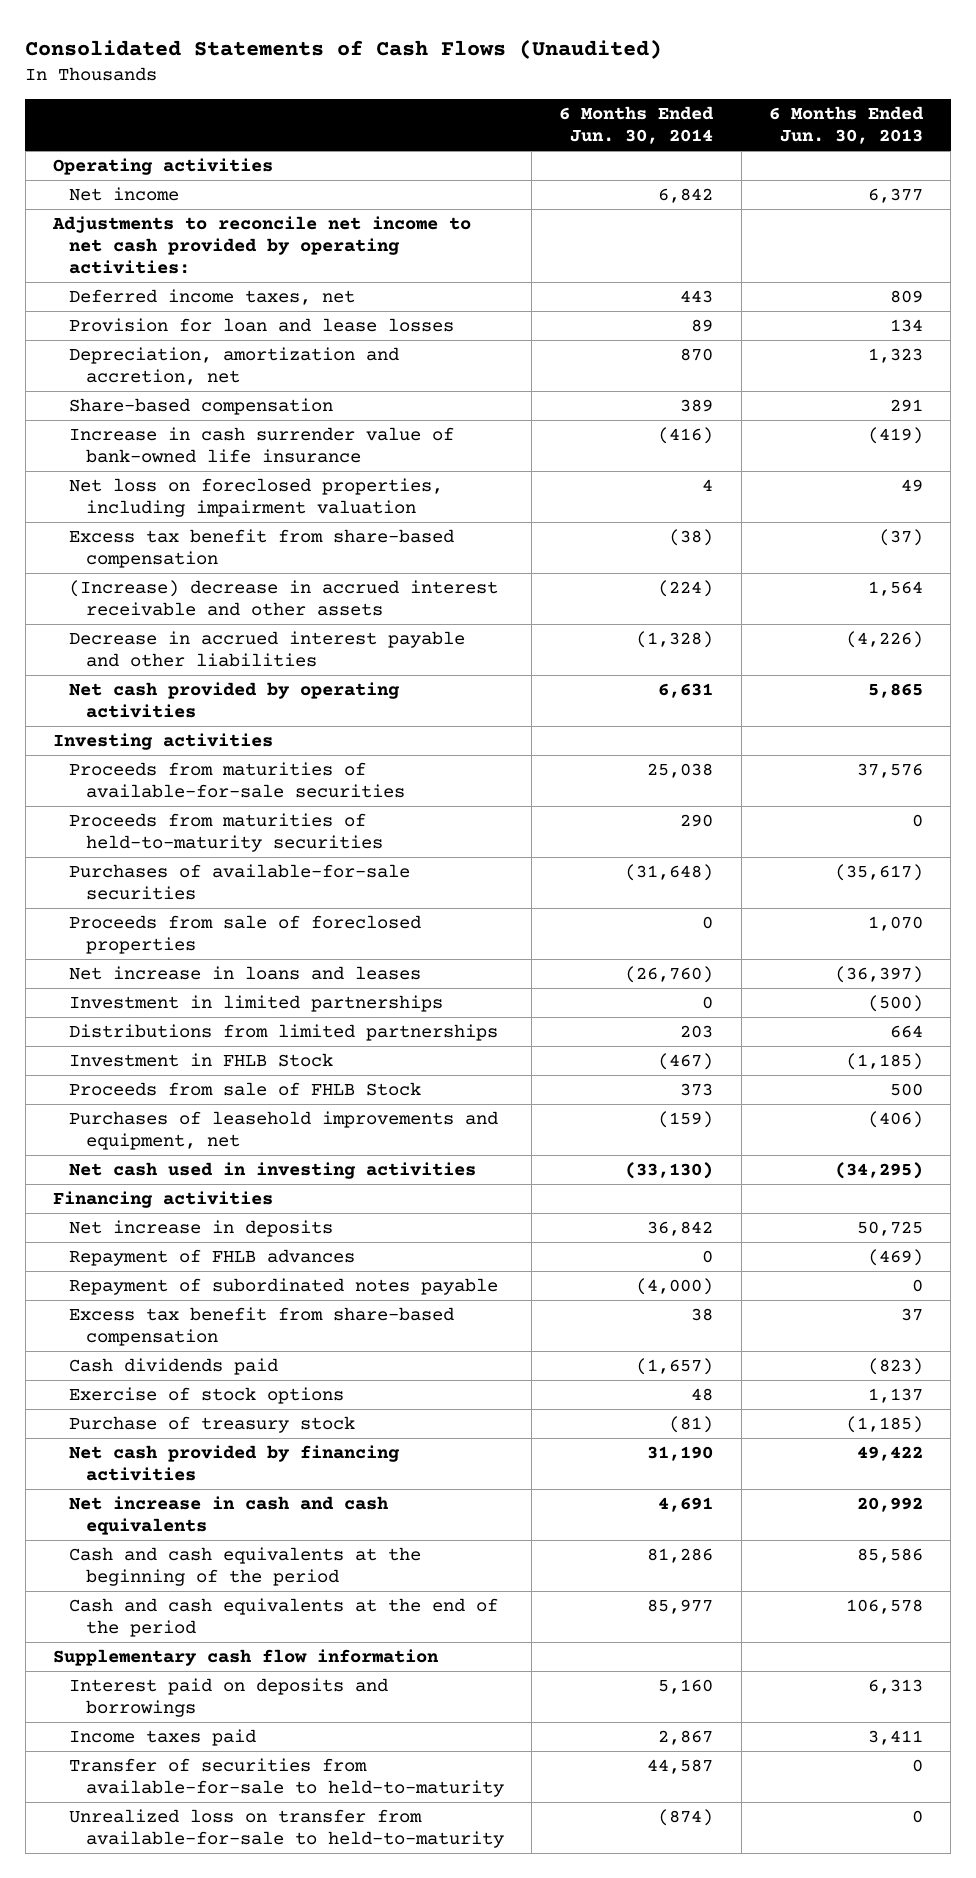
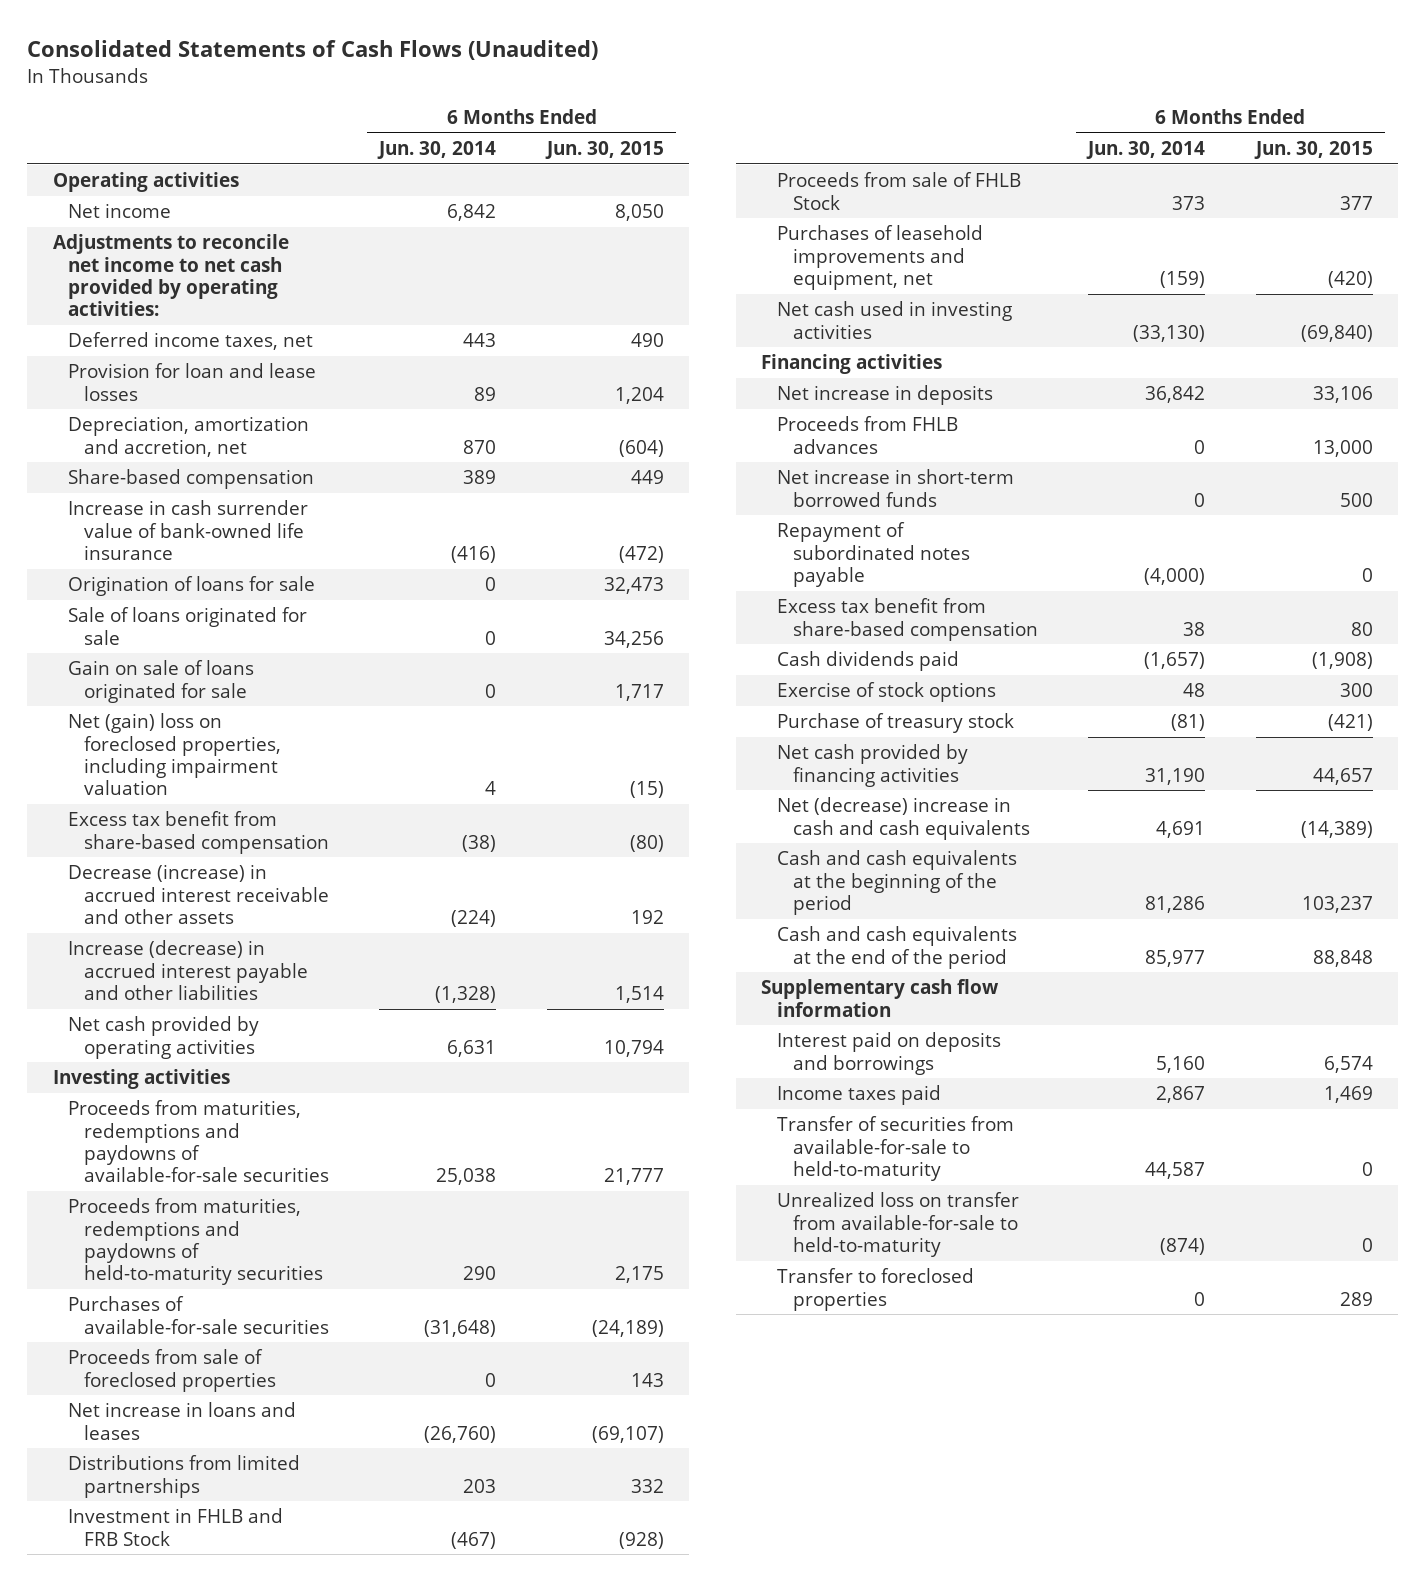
[769,106,925,145] 6 Months Ended Jun. 30, 2013 -> none
none -> [544,141,664,160] Jun. 30, 2015
none -> [68,576,316,597] Origination of loans for sale
none -> [68,607,308,645] Sale of loans originated for sale
none -> [68,660,255,703] Gain on sale of loans originated for sale
[69,477,444,517] Net loss on foreclosed properties, including impairment valuation -> [68,713,282,795] Net (gain) loss on foreclosed properties, including impairment valuation
[69,579,499,616] (Increase) decrease in accrued interest receivable and other assets -> [68,864,330,924] Decrease (increase) in accrued interest receivable and other assets
[69,630,466,667] Decrease in accrued interest payable and other liabilities -> [68,940,309,1000] Increase (decrease) in accrued interest payable and other liabilities
[69,761,405,798] Proceeds from maturities of available-for-sale securities -> [68,1100,330,1182] Proceeds from maturities, redemptions and paydowns of available-for-sale securities
[69,812,383,852] Proceeds from maturities of held-to-maturity securities -> [68,1198,324,1285] Proceeds from maturities, redemptions and paydowns of held-to-maturity securities
[69,994,444,1012] Investment in limited partnerships -> none
[69,1052,334,1067] Investment in FHLB Stock -> [68,1508,284,1546] Investment in FHLB and FRB Stock
[69,1248,356,1266] Repayment of FHLB advances -> none
none -> [777,416,959,454] Proceeds from FHLB advances
none -> [777,469,1015,507] Net increase in short-term borrowed funds
[69,1495,390,1535] Net increase in cash and cash equivalents -> [777,797,1030,840] Net (decrease) increase in cash and cash equivalents
none -> [777,1268,975,1311] Transfer to foreclosed properties

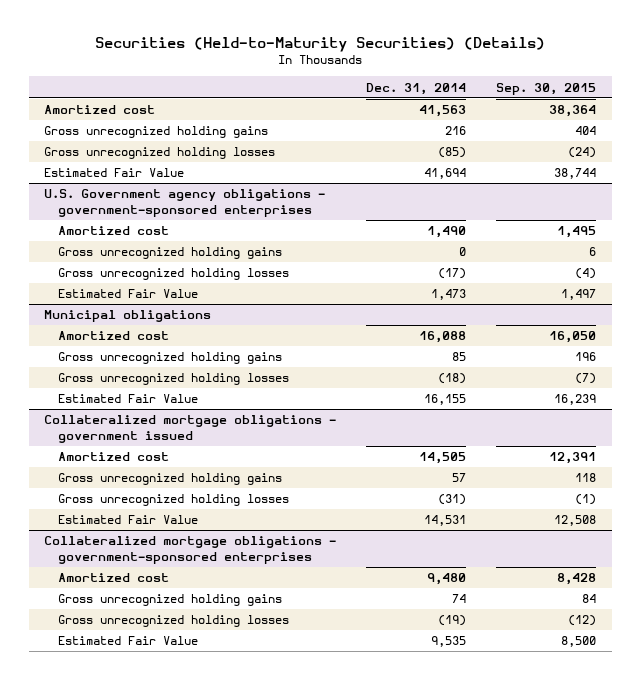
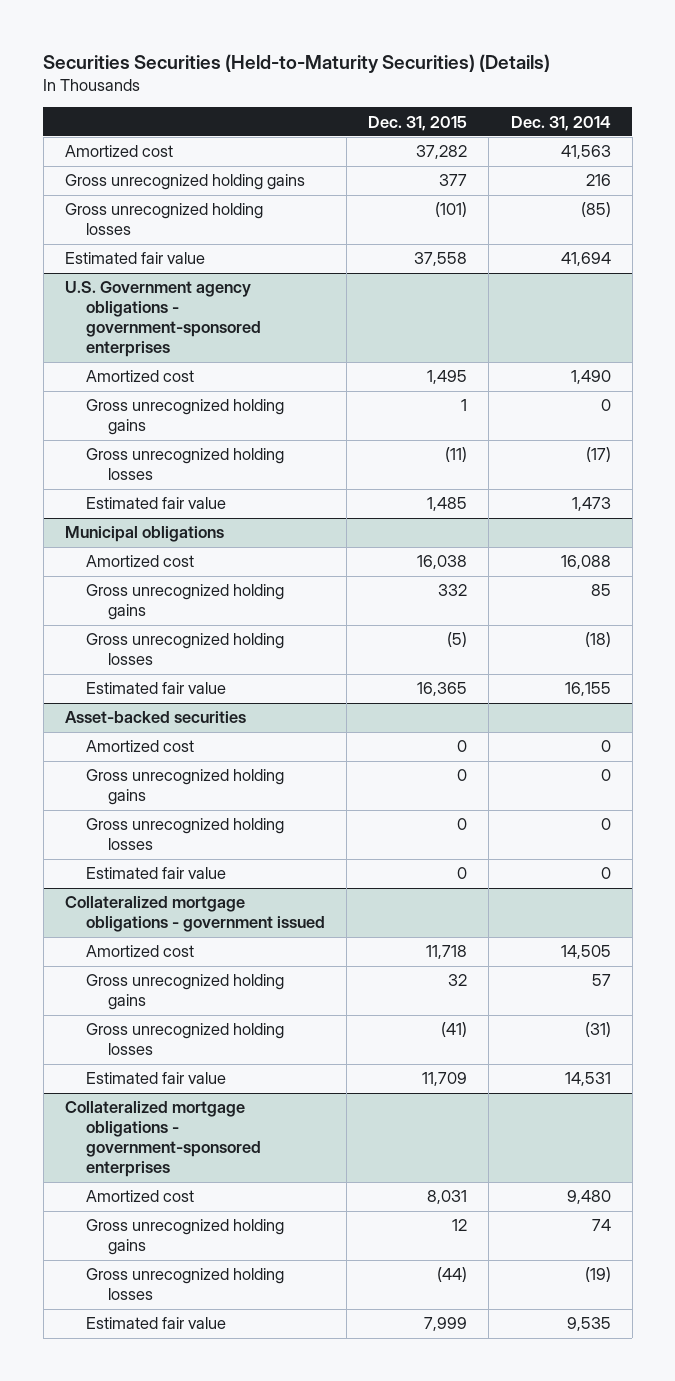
[95,36,546,52] Securities (Held-to-Maturity Securities) (Details) -> [43,53,551,73] Securities Securities (Held-to-Maturity Securities) (Details)
[496,82,597,95] Sep. 30, 2015 -> none
none -> [368,115,468,131] Dec. 31, 2015
[43,168,184,178] Estimated Fair Value -> [64,252,205,265] Estimated fair value
[57,289,198,299] Estimated Fair Value -> [86,497,227,510] Estimated fair value
[57,394,198,404] Estimated Fair Value -> [86,682,227,695] Estimated fair value
none -> [64,711,246,724] Asset-backed securities
none -> [86,740,195,753] Amortized cost
none -> [86,769,285,806] Gross unrecognized holding gains
none -> [86,818,285,851] Gross unrecognized holding losses
none -> [86,867,227,880] Estimated fair value
[57,515,198,525] Estimated Fair Value -> [86,1072,227,1085] Estimated fair value
[57,636,198,646] Estimated Fair Value -> [86,1317,227,1330] Estimated fair value

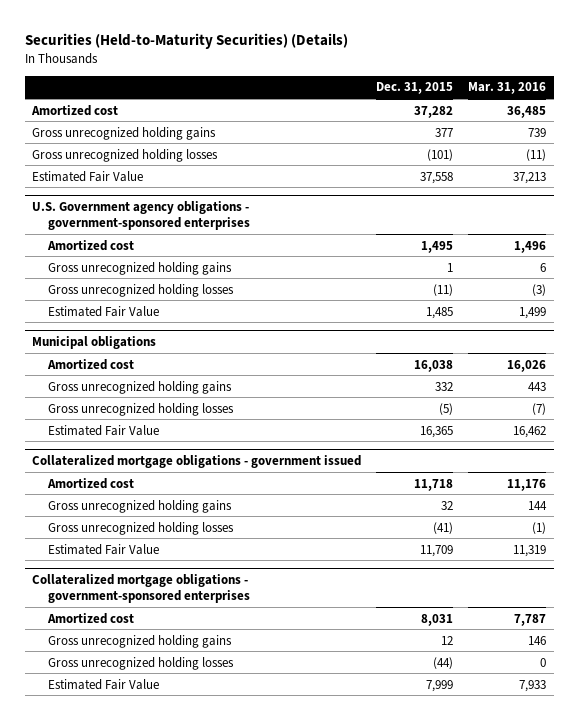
[43,53,551,73] Securities Securities (Held-to-Maturity Securities) (Details) -> [24,33,348,50] Securities (Held-to-Maturity Securities) (Details)
[510,115,611,131] Dec. 31, 2014 -> none
none -> [468,82,547,95] Mar. 31, 2016
[64,252,205,265] Estimated fair value -> [32,170,144,182] Estimated Fair Value
[86,497,227,510] Estimated fair value -> [48,305,160,317] Estimated Fair Value
[64,711,246,724] Asset-backed securities -> none
[86,740,195,753] Amortized cost -> none
[86,769,285,806] Gross unrecognized holding gains -> none
[86,818,285,851] Gross unrecognized holding losses -> none
[86,867,227,880] Estimated fair value -> none
[86,682,227,695] Estimated fair value -> [48,424,160,436] Estimated Fair Value
[86,1072,227,1085] Estimated fair value -> [48,543,160,555] Estimated Fair Value
[86,1317,227,1330] Estimated fair value -> [48,678,160,690] Estimated Fair Value

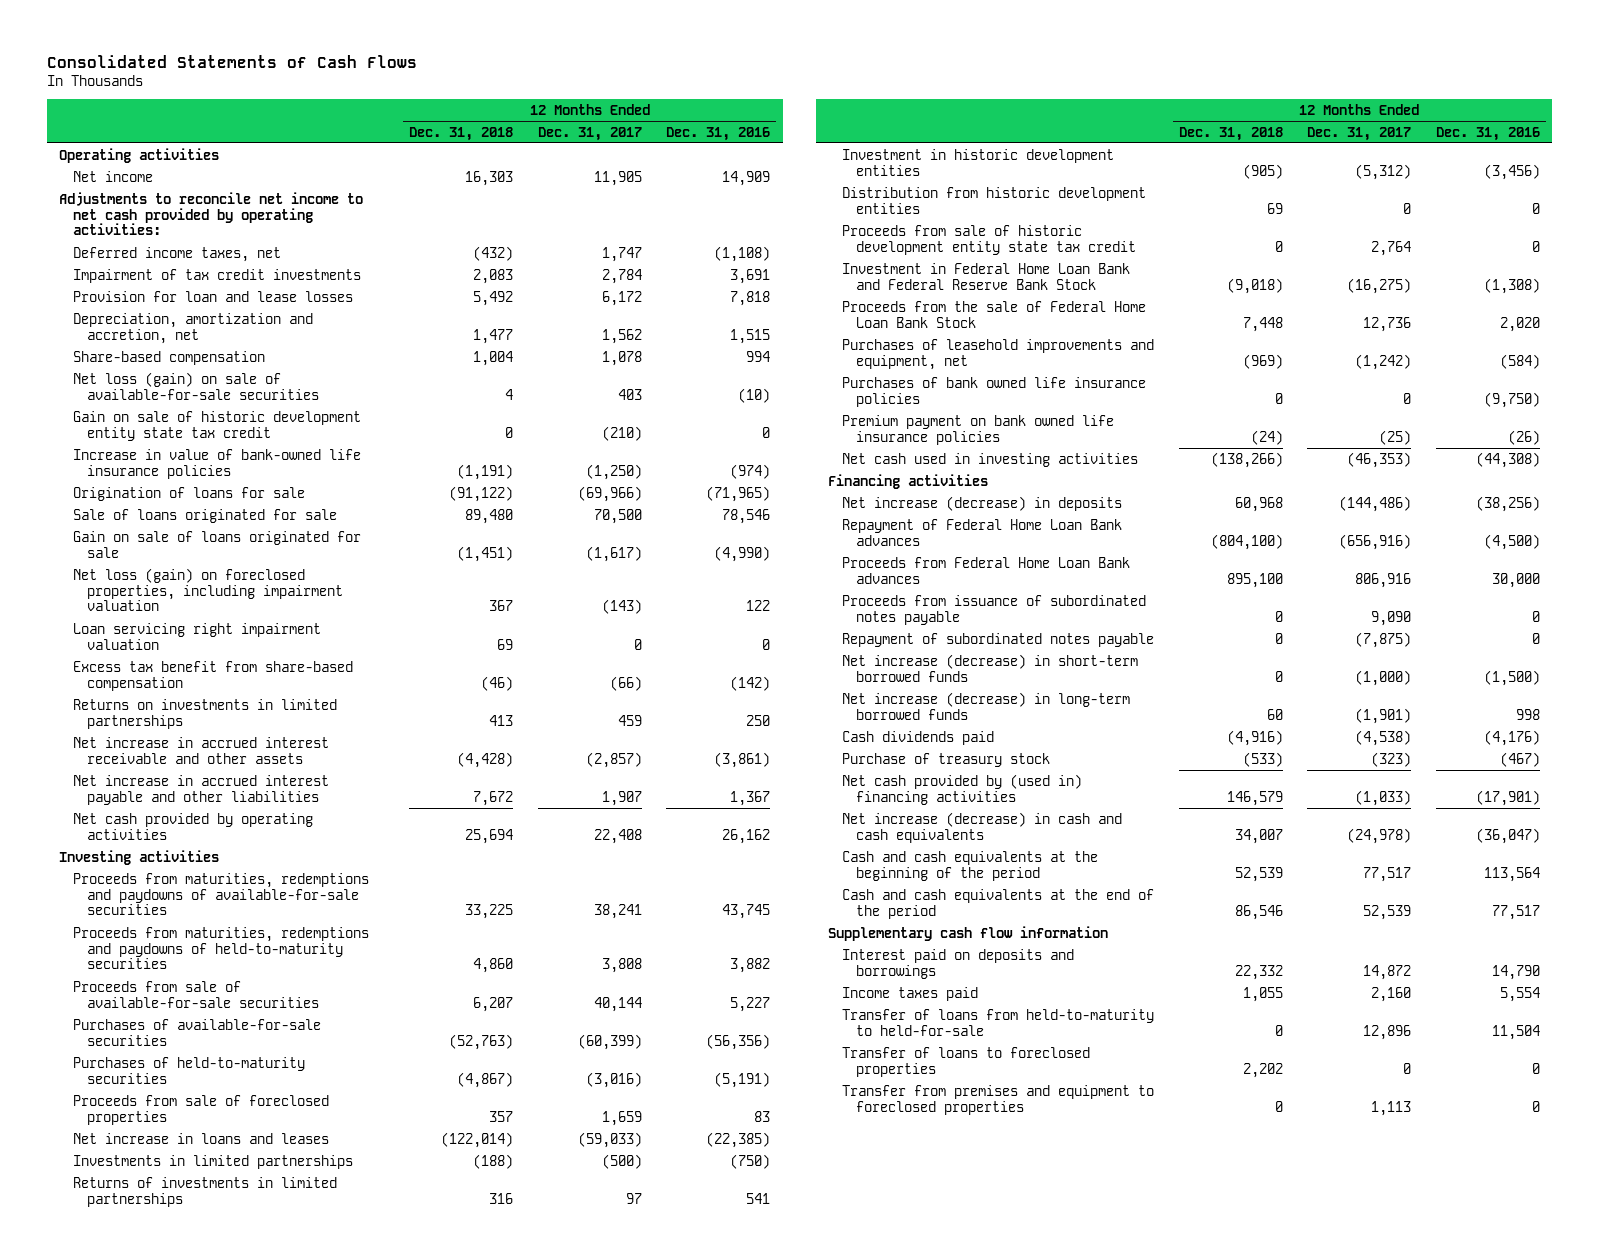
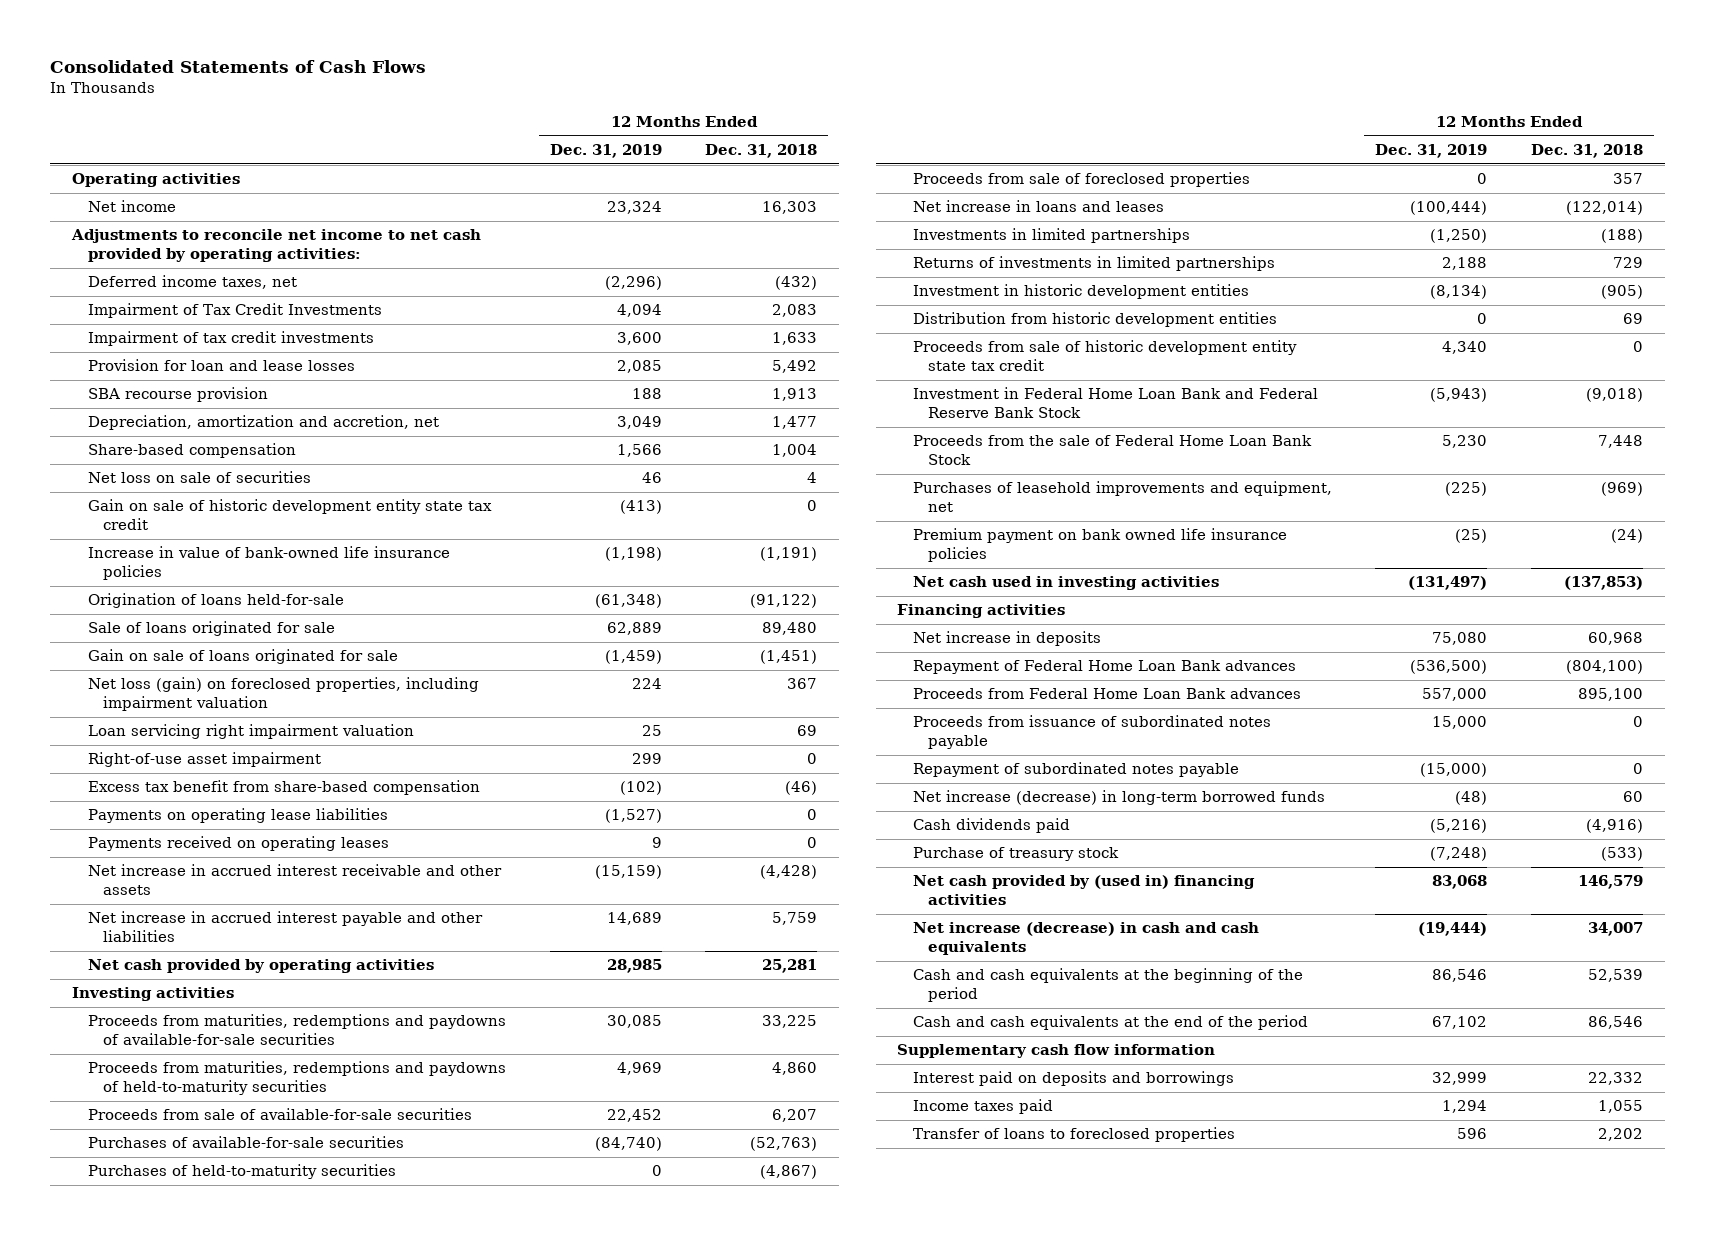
[537,126,642,141] Dec. 31, 2017 -> none
[666,126,771,141] Dec. 31, 2016 -> none
none -> [550,143,663,158] Dec. 31, 2019
none -> [87,303,382,319] Impairment of Tax Credit Investments
[473,268,514,284] 2,083 -> [772,332,818,346] 1,633
none -> [87,387,268,403] SBA recourse provision
[72,371,319,400] Net loss (gain) on sale of available-for-sale securities -> [87,471,311,484] Net loss on sale of securities
[72,486,305,501] Origination of loans for sale -> [87,593,344,609] Origination of loans held-for-sale
none -> [87,752,321,768] Right-of-use asset impairment
[72,698,337,729] Returns on investments in limited partnerships -> none
none -> [87,808,388,824] Payments on operating lease liabilities
none -> [87,836,389,852] Payments received on operating leases
[473,790,514,806] 7,672 -> [772,912,818,926] 5,759
[465,828,514,844] 25,694 -> [762,959,818,974] 25,281
[489,1192,514,1204] 316 -> [1612,257,1643,269] 729
[842,376,1147,407] Purchases of bank owned life insurance policies -> none
[1210,451,1283,468] (138,266) -> [1563,576,1643,591] (137,853)
[842,495,1123,511] Net increase (decrease) in deposits -> [912,631,1101,647] Net increase in deposits
[842,653,1139,682] Net increase (decrease) in short-term borrowed funds -> none
[842,1008,1155,1036] Transfer of loans from held-to-maturity to held-for-sale -> none
[842,1084,1155,1115] Transfer from premises and equipment to foreclosed properties -> none

